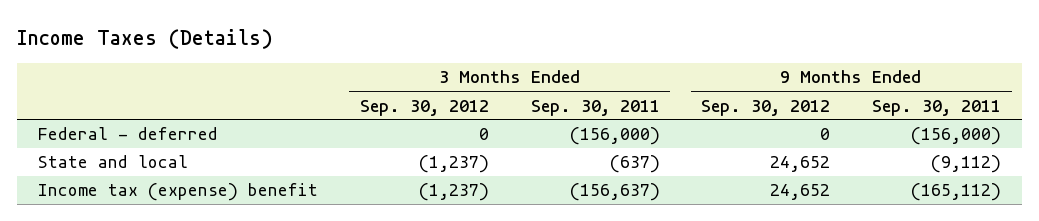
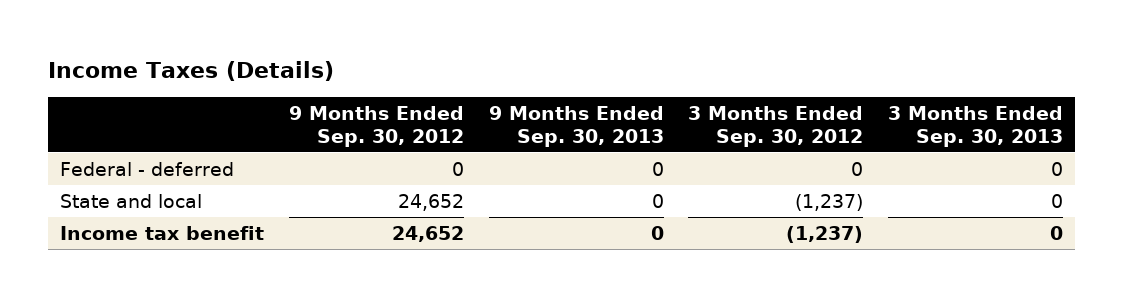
[530,99,660,116] Sep. 30, 2011 -> none
[872,99,1002,116] Sep. 30, 2011 -> none
none -> [488,105,664,147] 9 Months Ended Sep. 30, 2013
none -> [888,105,1064,147] 3 Months Ended Sep. 30, 2013
[38,183,319,202] Income tax (expense) benefit -> [60,225,265,240] Income tax benefit

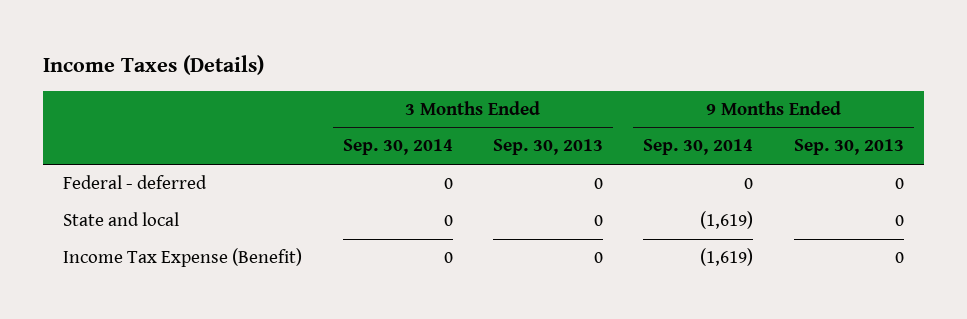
[289,105,465,147] 9 Months Ended Sep. 30, 2012 -> none
[688,105,864,147] 3 Months Ended Sep. 30, 2012 -> none
none -> [342,139,453,156] Sep. 30, 2014
none -> [643,139,754,156] Sep. 30, 2014
[60,225,265,240] Income tax benefit -> [63,248,303,268] Income Tax Expense (Benefit)

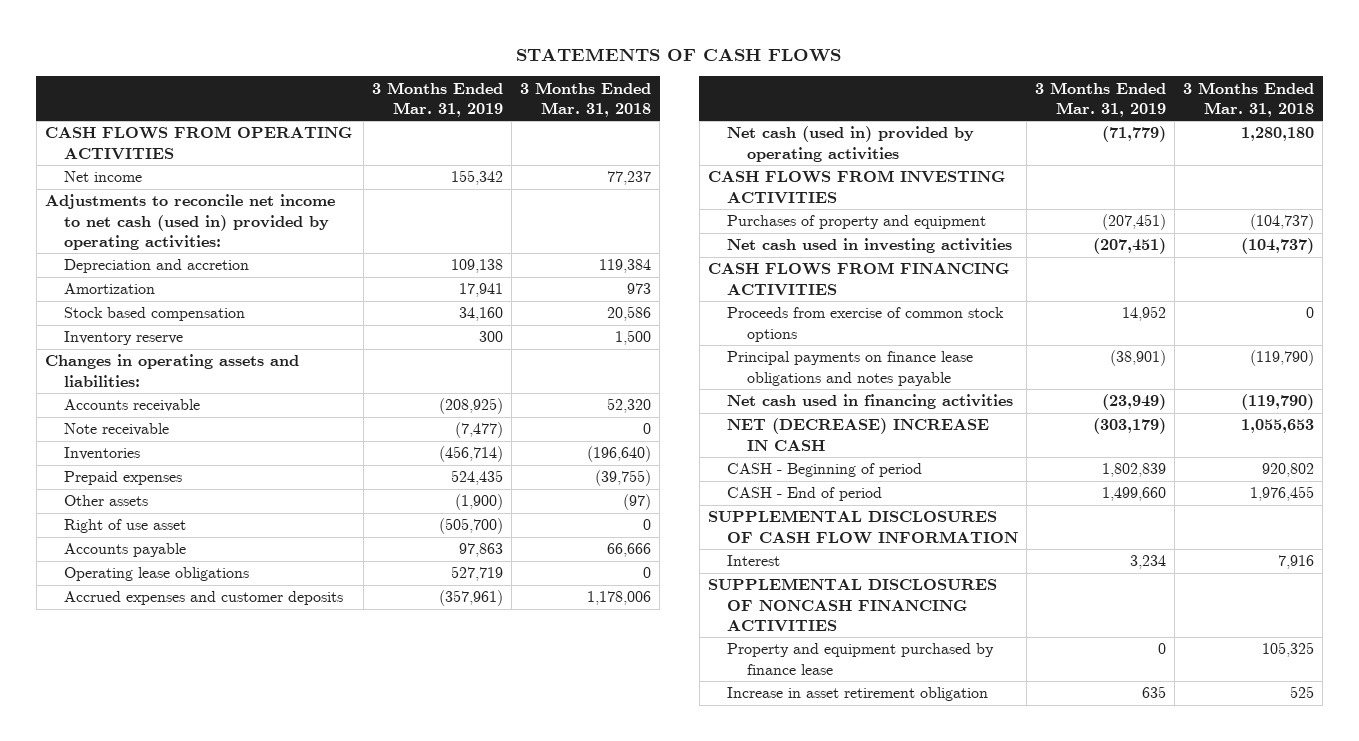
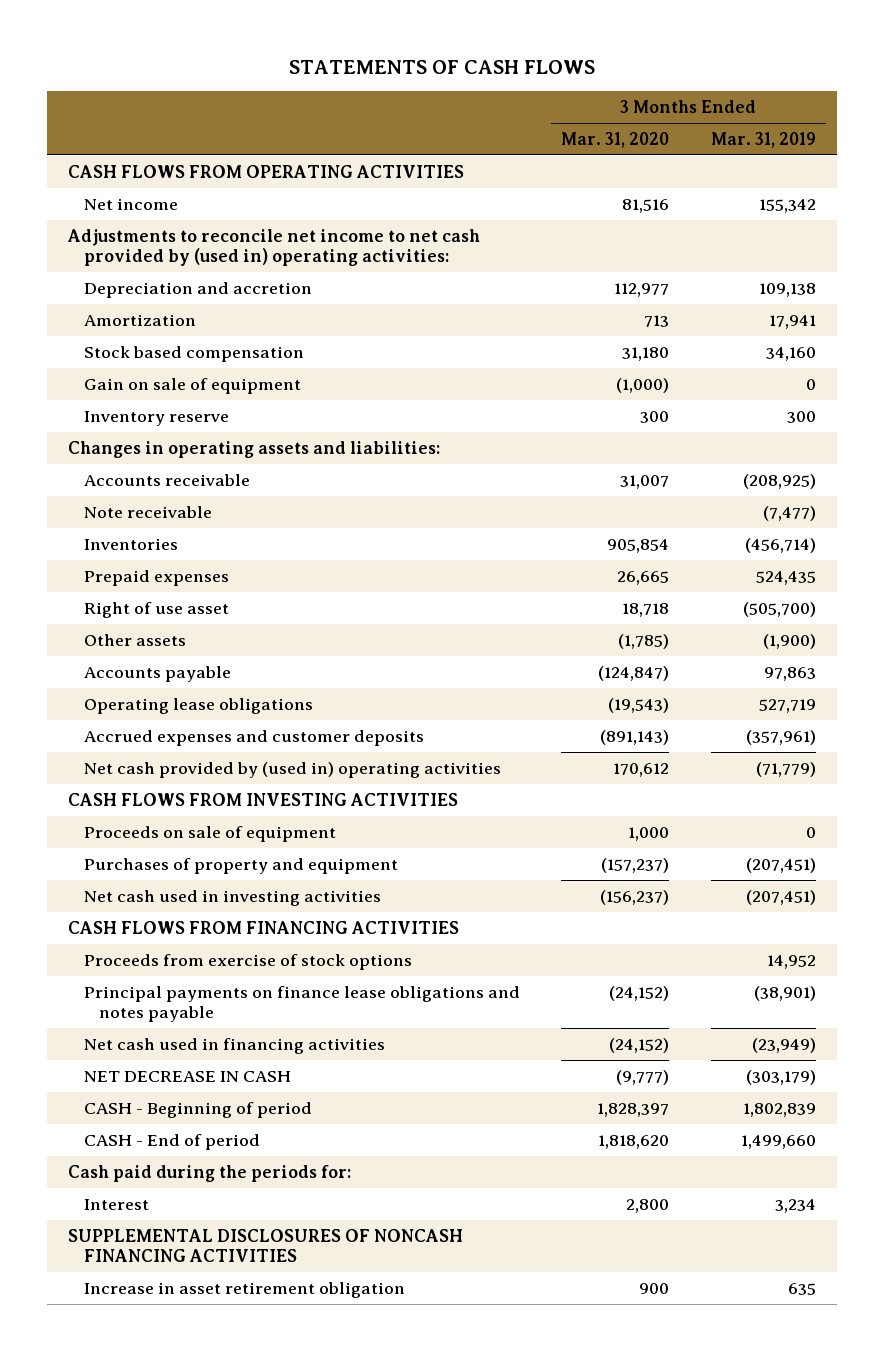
[520,81,652,117] 3 Months Ended Mar. 31, 2018 -> none
none -> [561,132,670,149] Mar. 31, 2020
[44,194,335,250] Adjustments to reconcile net income to net cash (used in) provided by operating activities: -> [66,228,480,267] Adjustments to reconcile net income to net cash provided by (used in) operating activities:
none -> [83,377,301,394] Gain on sale of equipment
[64,495,149,507] Other assets -> [83,633,186,646] Other assets
[727,126,975,162] Net cash (used in) provided by operating activities -> [83,761,501,778] Net cash provided by (used in) operating activities
none -> [83,825,336,842] Proceeds on sale of equipment
[727,307,1005,342] Proceeds from exercise of common stock options -> [83,953,412,970] Proceeds from exercise of stock options
[727,418,990,451] NET (DECREASE) INCREASE IN CASH -> [83,1070,291,1082] NET DECREASE IN CASH
[707,510,1019,544] SUPPLEMENTAL DISCLOSURES OF CASH FLOW INFORMATION -> none
none -> [67,1164,351,1182] Cash paid during the periods for:
[727,643,995,675] Property and equipment purchased by finance lease -> none

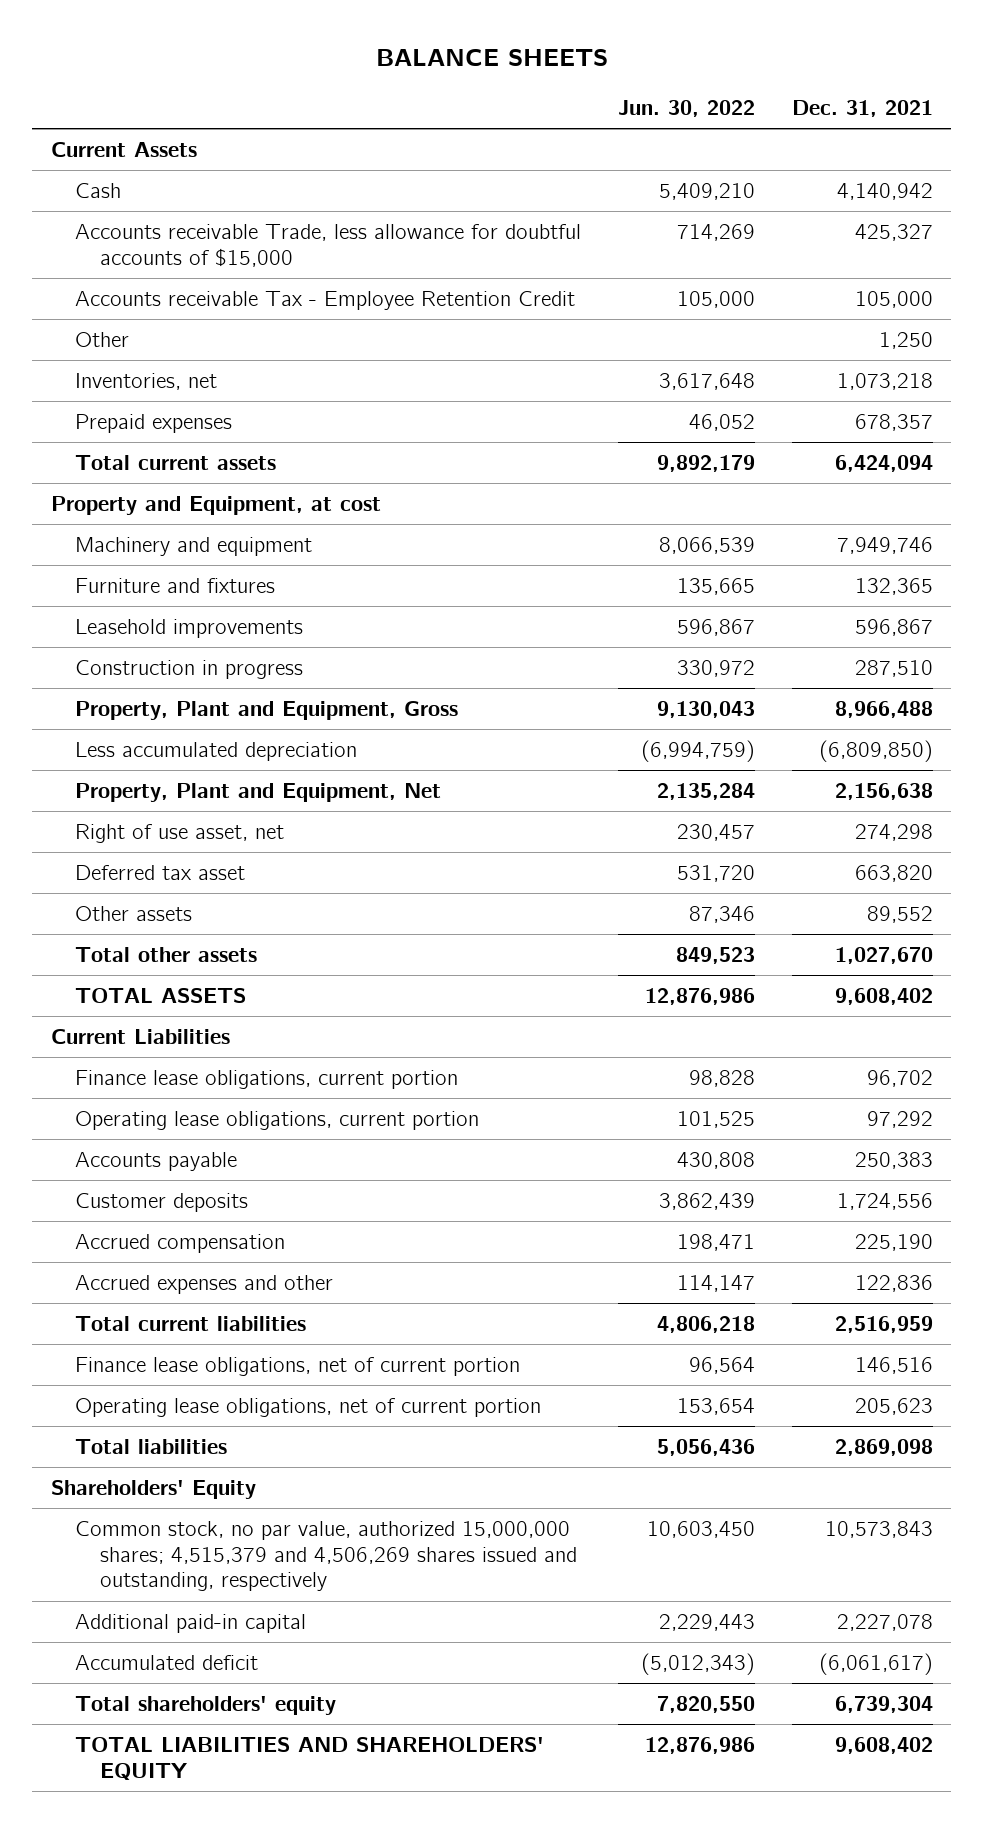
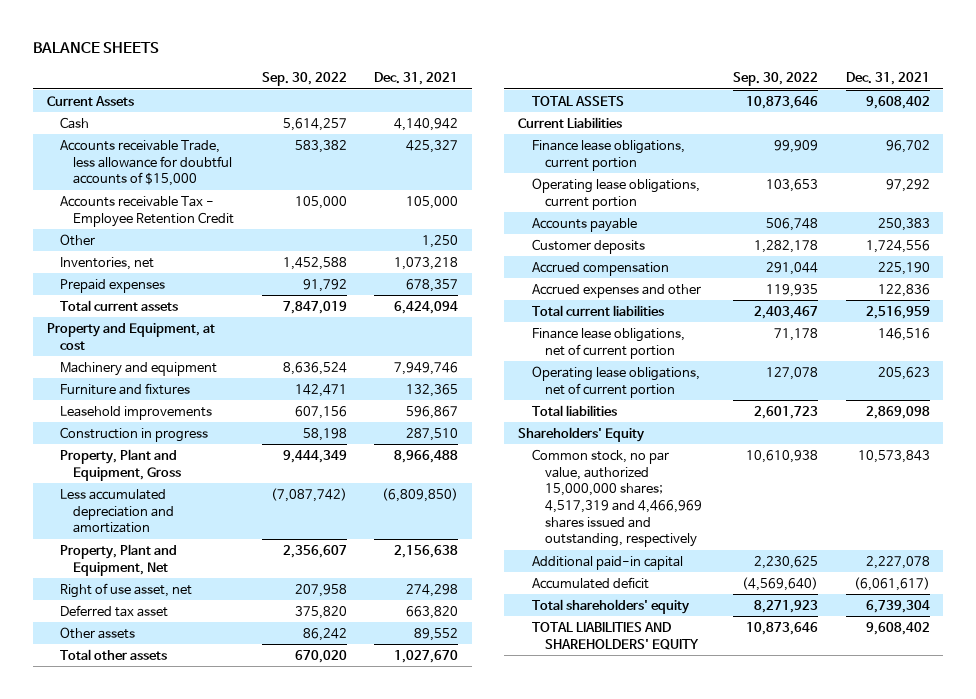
[617,100,755,118] Jun. 30, 2022 -> none
none -> [261,71,347,86] Sep. 30, 2022
[75,741,358,761] Less accumulated depreciation -> [60,488,175,534] Less accumulated depreciation and amortization
[75,1520,577,1592] Common stock, no par value, authorized 15,000,000 shares; 4,515,379 and 4,506,269 shares issued and outstanding, respectively -> [531,448,702,548] Common stock, no par value, authorized 15,000,000 shares; 4,517,319 and 4,466,969 shares issued and outstanding, respectively

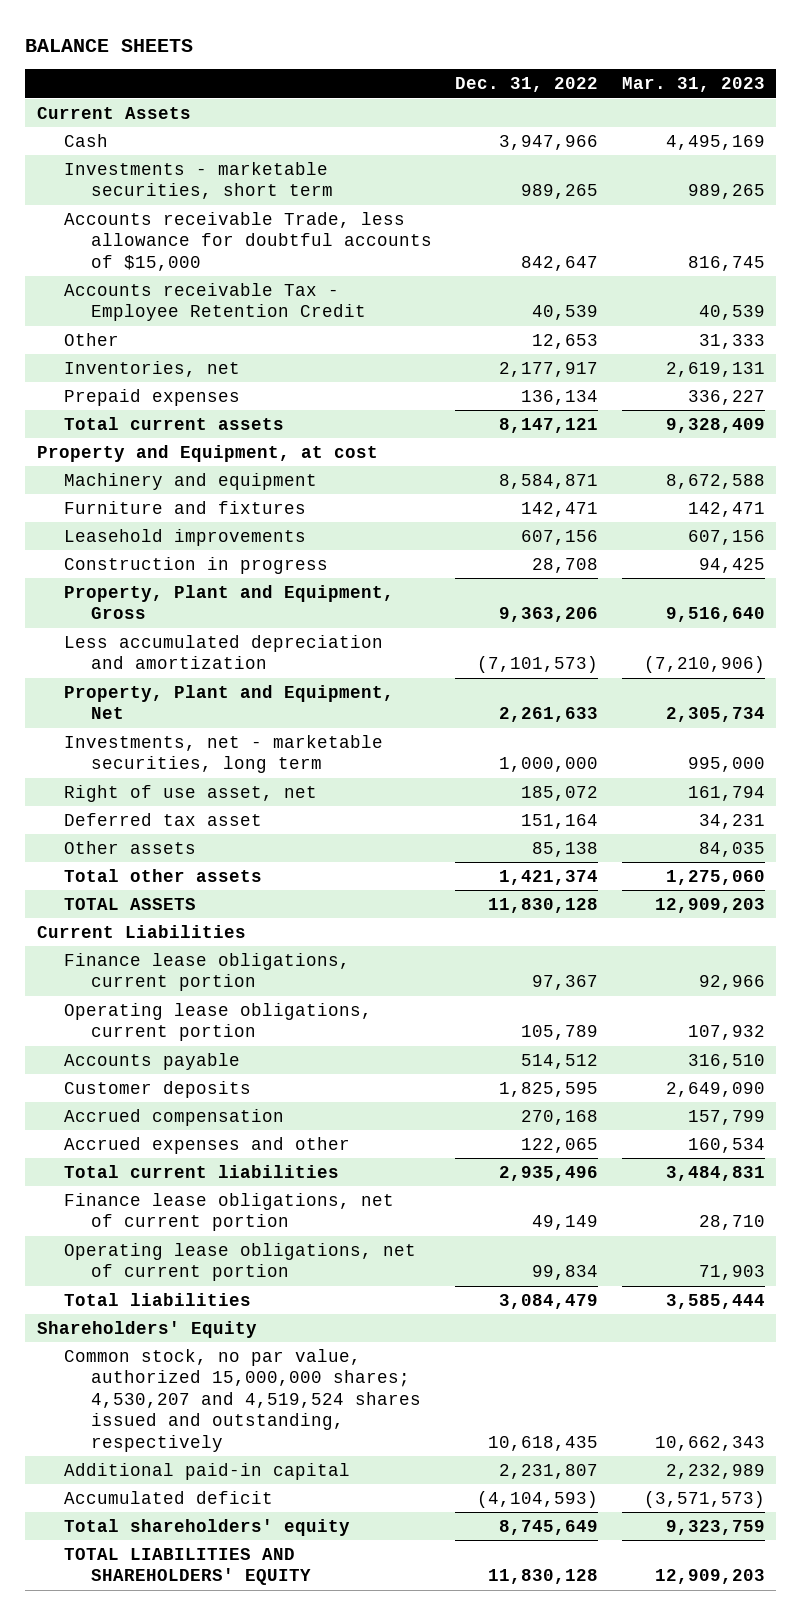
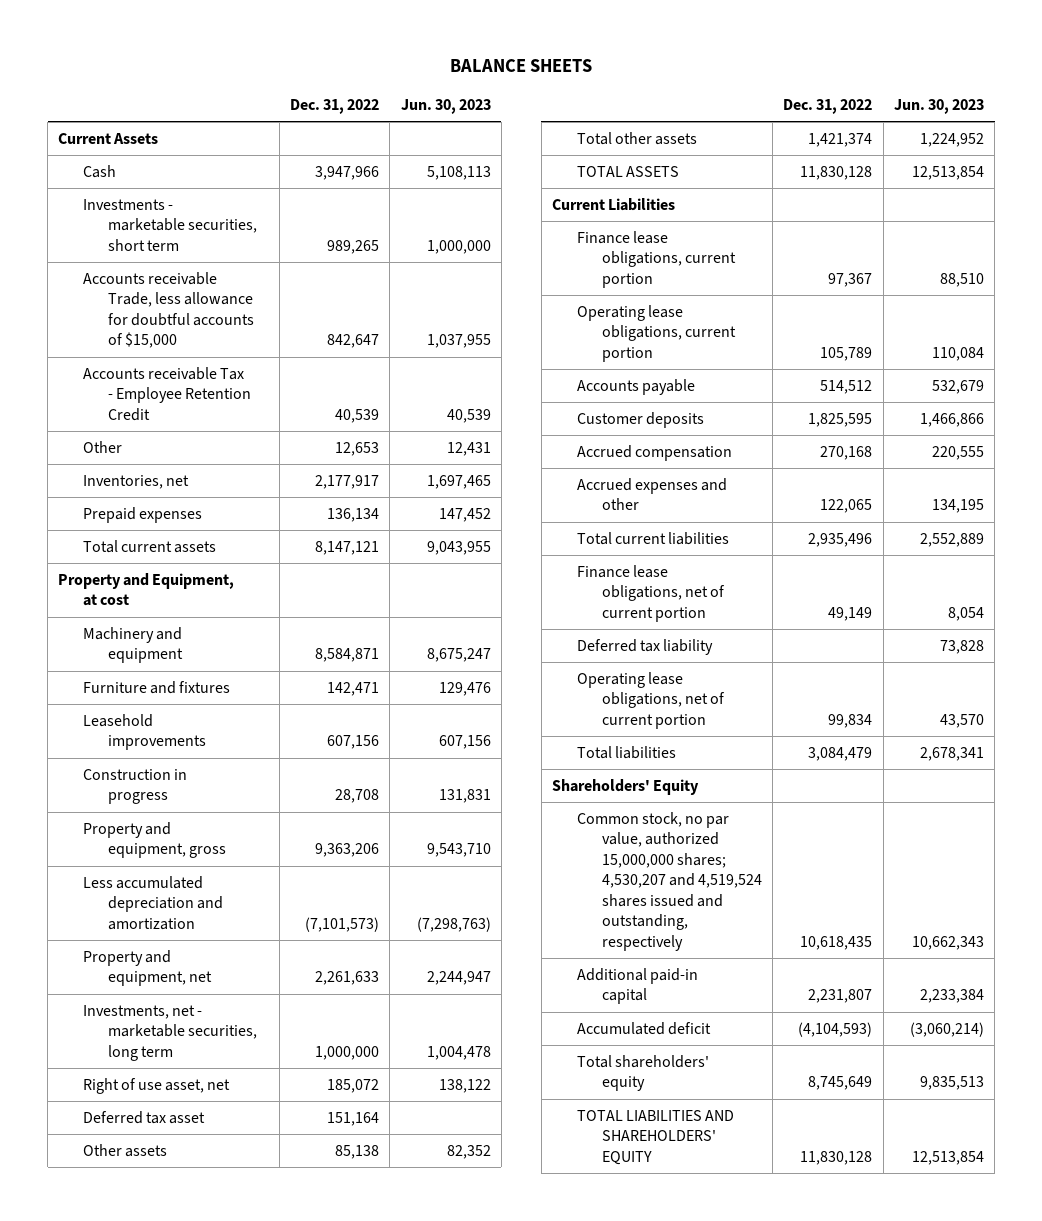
[621,77,765,93] Mar. 31, 2023 -> none
none -> [400,99,491,115] Jun. 30, 2023
[63,584,394,620] Property, Plant and Equipment, Gross -> [83,821,227,859] Property and equipment, gross
[63,684,394,720] Property, Plant and Equipment, Net -> [83,949,213,987] Property and equipment, net
none -> [576,638,713,655] Deferred tax liability

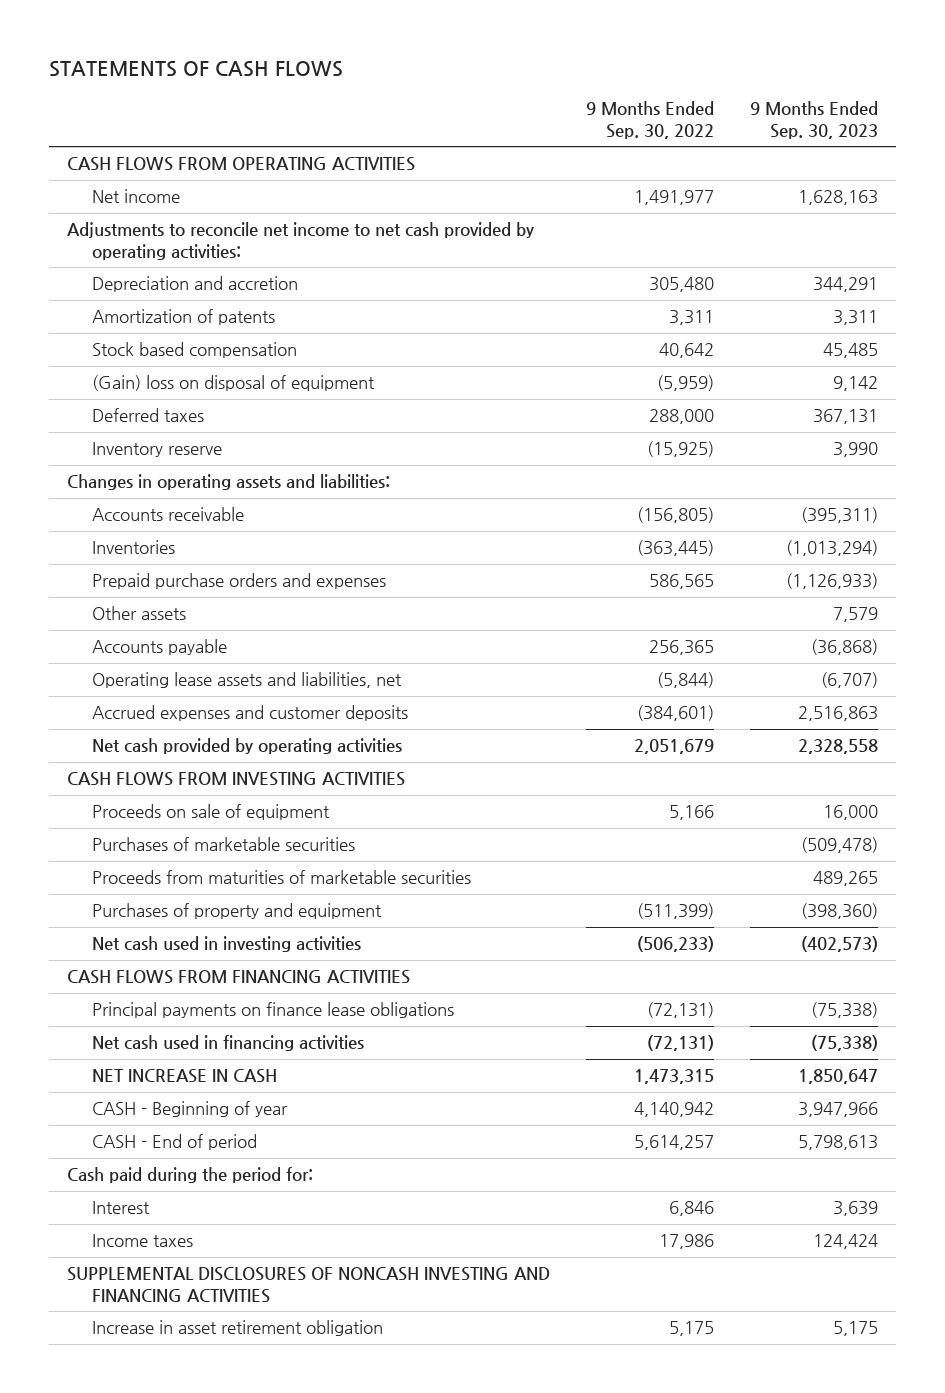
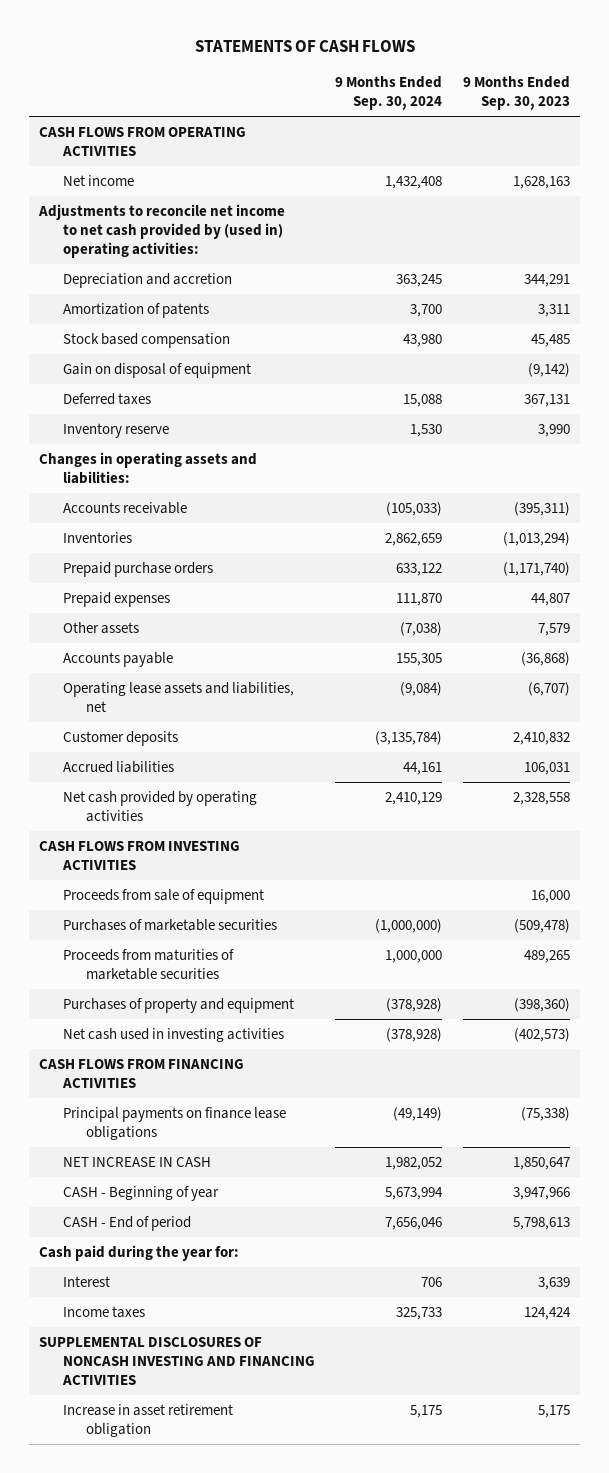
[585,101,714,139] 9 Months Ended Sep. 30, 2022 -> none
none -> [335,76,443,110] 9 Months Ended Sep. 30, 2024
[66,222,534,260] Adjustments to reconcile net income to net cash provided by operating activities: -> [38,204,286,258] Adjustments to reconcile net income to net cash provided by (used in) operating activities:
[91,375,375,392] (Gain) loss on disposal of equipment -> [62,363,251,379] Gain on disposal of equipment
[833,376,879,392] 9,142 -> [527,363,570,378] (9,142)
none -> [62,562,213,578] Prepaid purchase orders
[91,573,386,590] Prepaid purchase orders and expenses -> [62,592,170,608] Prepaid expenses
[786,573,879,590] (1,126,933) -> [530,593,570,607] 44,807
[91,705,408,722] Accrued expenses and customer deposits -> none
none -> [62,731,178,747] Customer deposits
none -> [62,761,174,774] Accrued liabilities
[91,804,330,821] Proceeds on sale of equipment -> [62,889,264,905] Proceeds from sale of equipment
[91,1035,364,1052] Net cash used in financing activities -> none
[66,1167,313,1184] Cash paid during the period for: -> [39,1245,240,1262] Cash paid during the year for:

